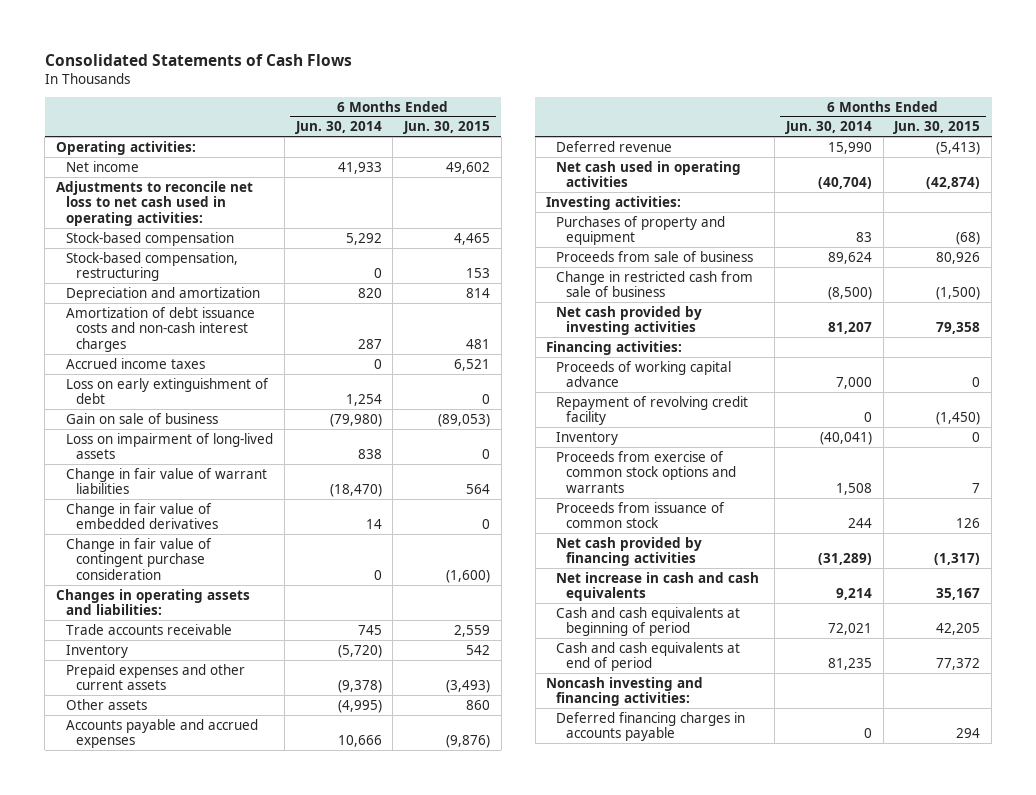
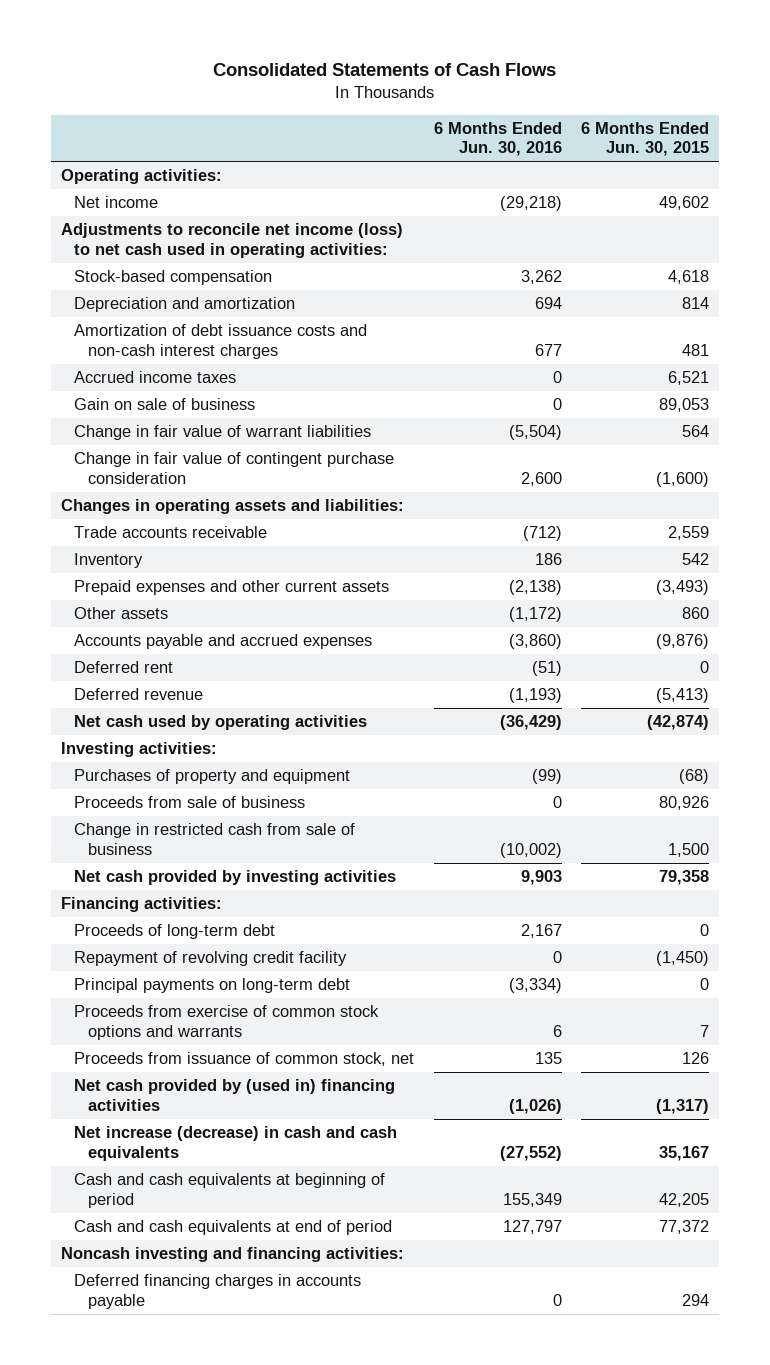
[294,121,382,135] Jun. 30, 2014 -> none
none -> [433,121,562,157] 6 Months Ended Jun. 30, 2016
[65,251,238,282] Stock-based compensation, restructuring -> none
[56,180,254,227] Adjustments to reconcile net loss to net cash used in operating activities: -> [60,223,403,258] Adjustments to reconcile net income (loss) to net cash used in operating activities:
[454,232,491,245] 4,465 -> [668,270,710,285] 4,618
[65,377,269,405] Loss on early extinguishment of debt -> none
[65,432,273,460] Loss on impairment of long-lived assets -> none
[438,413,491,427] (89,053) -> [659,398,710,413] 89,053
[65,502,218,530] Change in fair value of embedded derivatives -> none
none -> [74,661,174,674] Deferred rent
[556,160,742,188] Net cash used in operating activities -> [74,715,368,731] Net cash used by operating activities
[936,287,981,301] (1,500) -> [668,842,710,857] 1,500
[556,360,732,388] Proceeds of working capital advance -> none
none -> [74,924,276,940] Proceeds of long-term debt
[556,431,619,445] Inventory -> [74,978,351,994] Principal payments on long-term debt
[556,501,726,529] Proceeds from issuance of common stock -> [74,1052,415,1067] Proceeds from issuance of common stock, net
[556,536,703,567] Net cash provided by financing activities -> [74,1079,396,1111] Net cash provided by (used in) financing activities
[556,571,760,602] Net increase in cash and cash equivalents -> [74,1126,398,1161] Net increase (decrease) in cash and cash equivalents

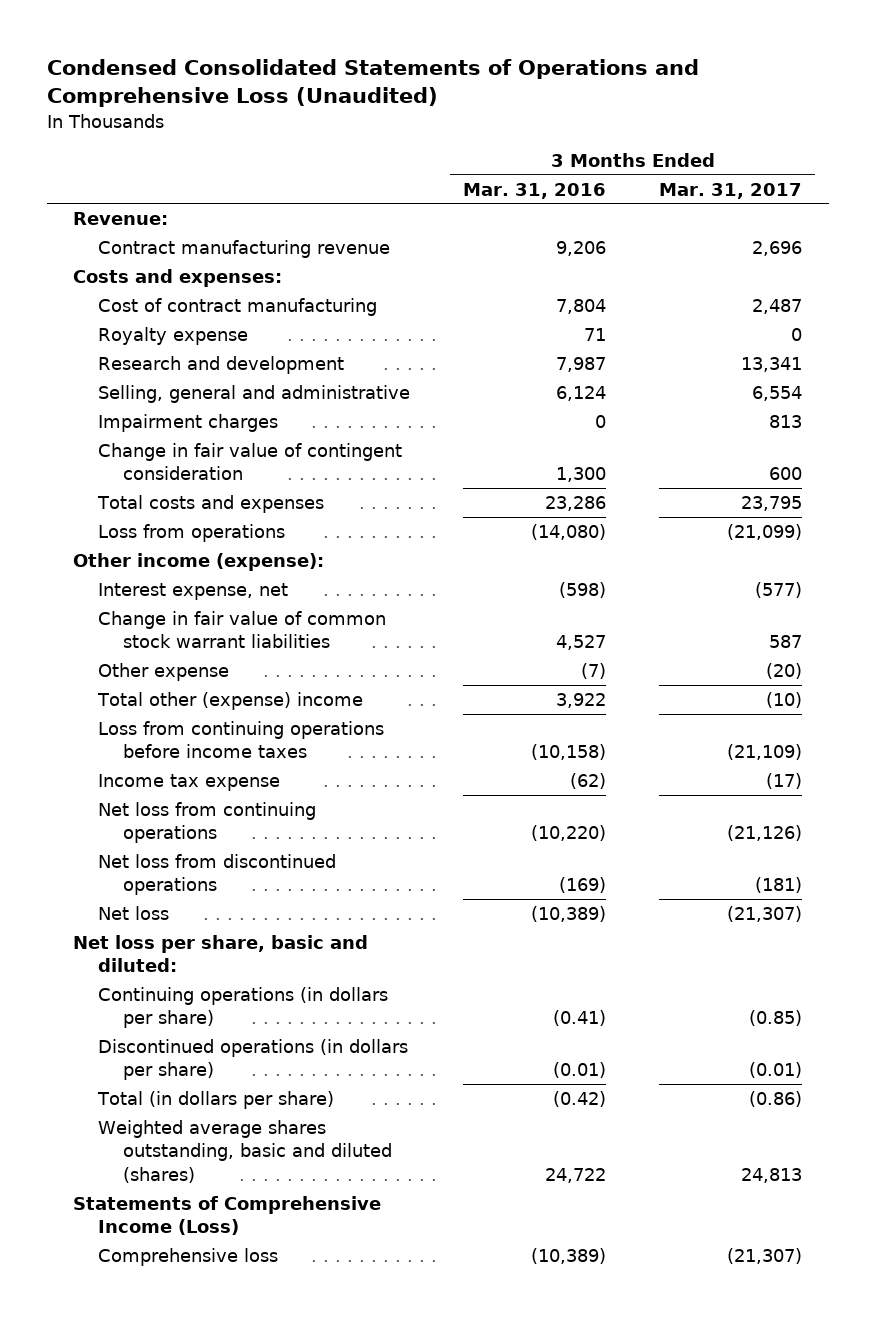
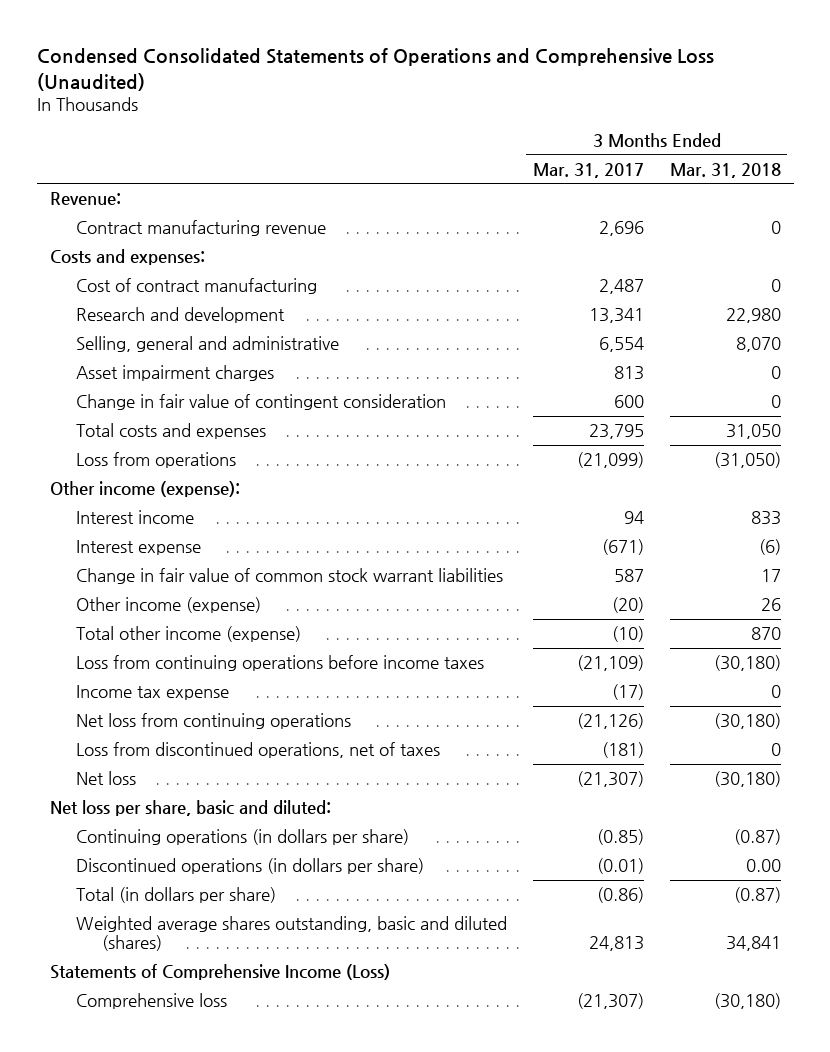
[463,182,607,199] Mar. 31, 2016 -> none
none -> [669,162,781,178] Mar. 31, 2018
[98,327,249,346] Royalty expense -> none
[98,414,279,433] Impairment charges -> [75,365,274,382] Asset impairment charges
none -> [75,510,194,525] Interest income
[98,583,289,601] Interest expense, net -> [75,540,201,556] Interest expense
[755,582,803,599] (577) -> [601,539,644,556] (671)
[98,663,230,682] Other expense -> [75,597,261,614] Other income (expense)
[97,692,364,711] Total other (expense) income -> [75,626,301,643] Total other income (expense)
[98,854,337,896] Net loss from discontinued operations -> [75,742,440,759] Loss from discontinued operations, net of taxes

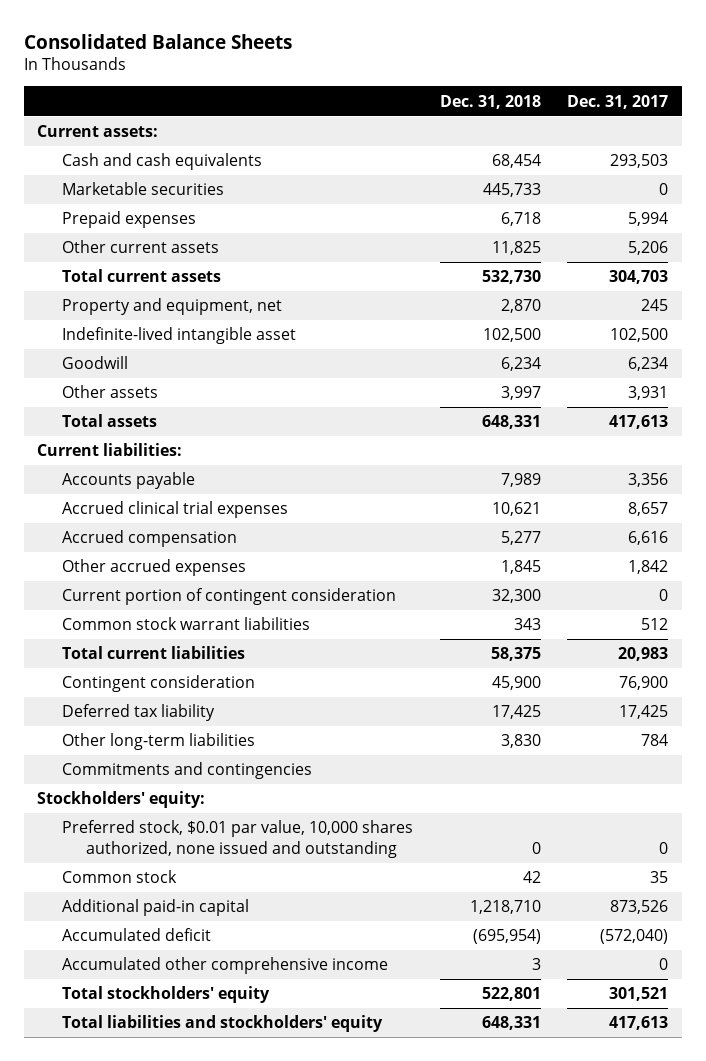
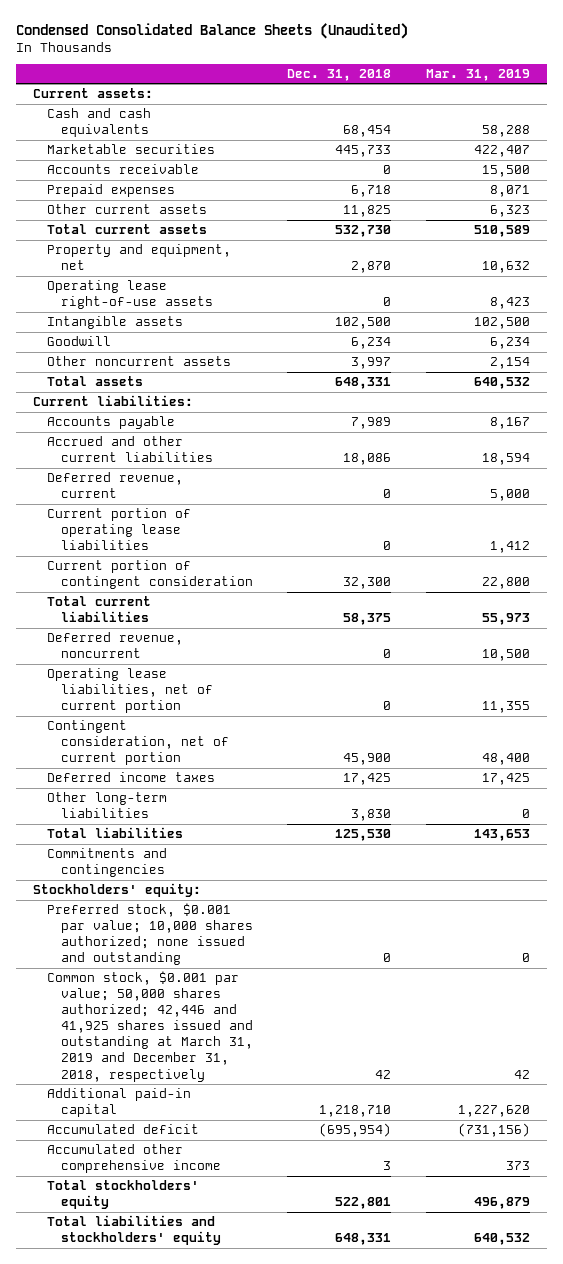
[23,33,292,49] Consolidated Balance Sheets -> [15,22,408,39] Condensed Consolidated Balance Sheets (Unaudited)
[567,94,669,109] Dec. 31, 2017 -> none
none -> [426,68,531,81] Mar. 31, 2019
none -> [46,164,199,175] Accounts receivable
none -> [46,280,213,310] Operating lease right-of-use assets
[61,327,296,345] Indefinite-lived intangible asset -> [46,316,183,330] Intangible assets
[61,385,158,399] Other assets -> [46,356,231,367] Other noncurrent assets
[61,501,288,519] Accrued clinical trial expenses -> none
[61,530,237,548] Accrued compensation -> none
[61,559,246,577] Other accrued expenses -> none
none -> [46,436,213,463] Accrued and other current liabilities
none -> [46,472,183,499] Deferred revenue, current
none -> [46,508,191,551] Current portion of operating lease liabilities
[61,617,310,631] Common stock warrant liabilities -> none
none -> [46,632,183,659] Deferred revenue, noncurrent
none -> [46,668,213,714] Operating lease liabilities, net of current portion
[61,675,255,693] Contingent consideration -> [46,720,229,766] Contingent consideration, net of current portion
[61,704,215,722] Deferred tax liability -> [46,772,215,783] Deferred income taxes
none -> [46,827,183,839] Total liabilities
[61,820,413,858] Preferred stock, $0.01 par value, 10,000 shares authorized, none issued and outstanding -> [46,903,253,966] Preferred stock, $0.001 par value; 10,000 shares authorized; none issued and outstanding
[61,870,177,884] Common stock -> [46,971,253,1082] Common stock, $0.001 par value; 50,000 shares authorized; 42,446 and 41,925 shares issued and outstanding at March 31, 2019 and December 31, 2018, respectively

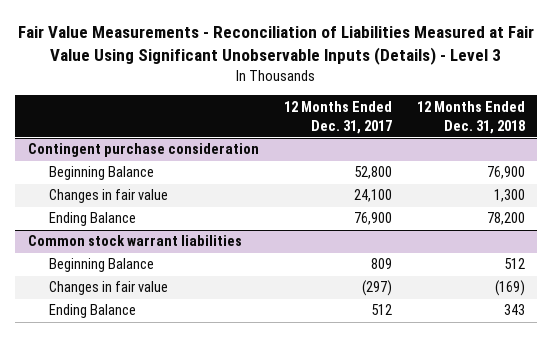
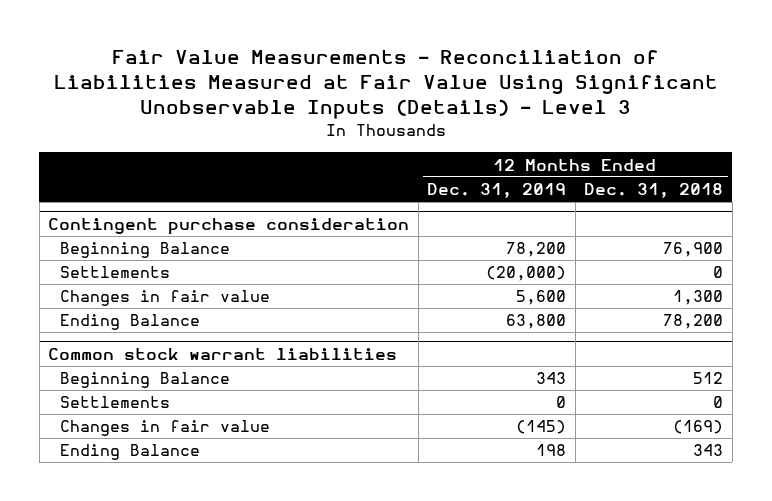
[283,100,392,134] 12 Months Ended Dec. 31, 2017 -> none
none -> [427,183,567,199] Dec. 31, 2019
none -> [60,266,171,279] Settlements
none -> [60,396,171,409] Settlements

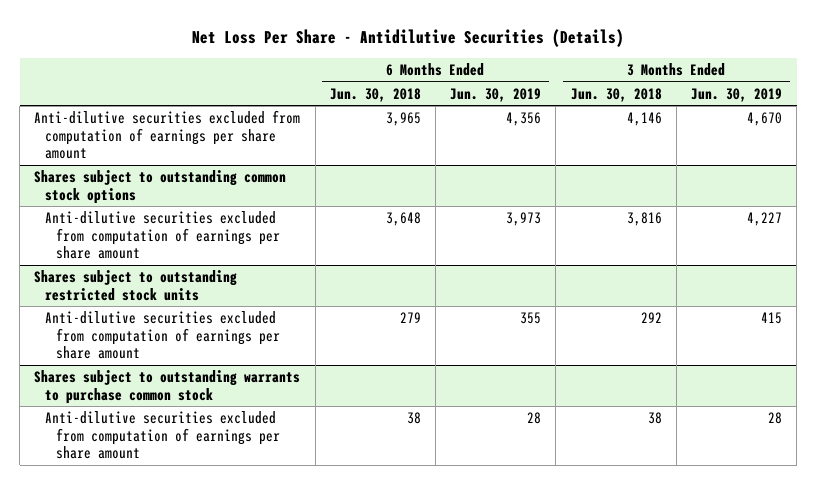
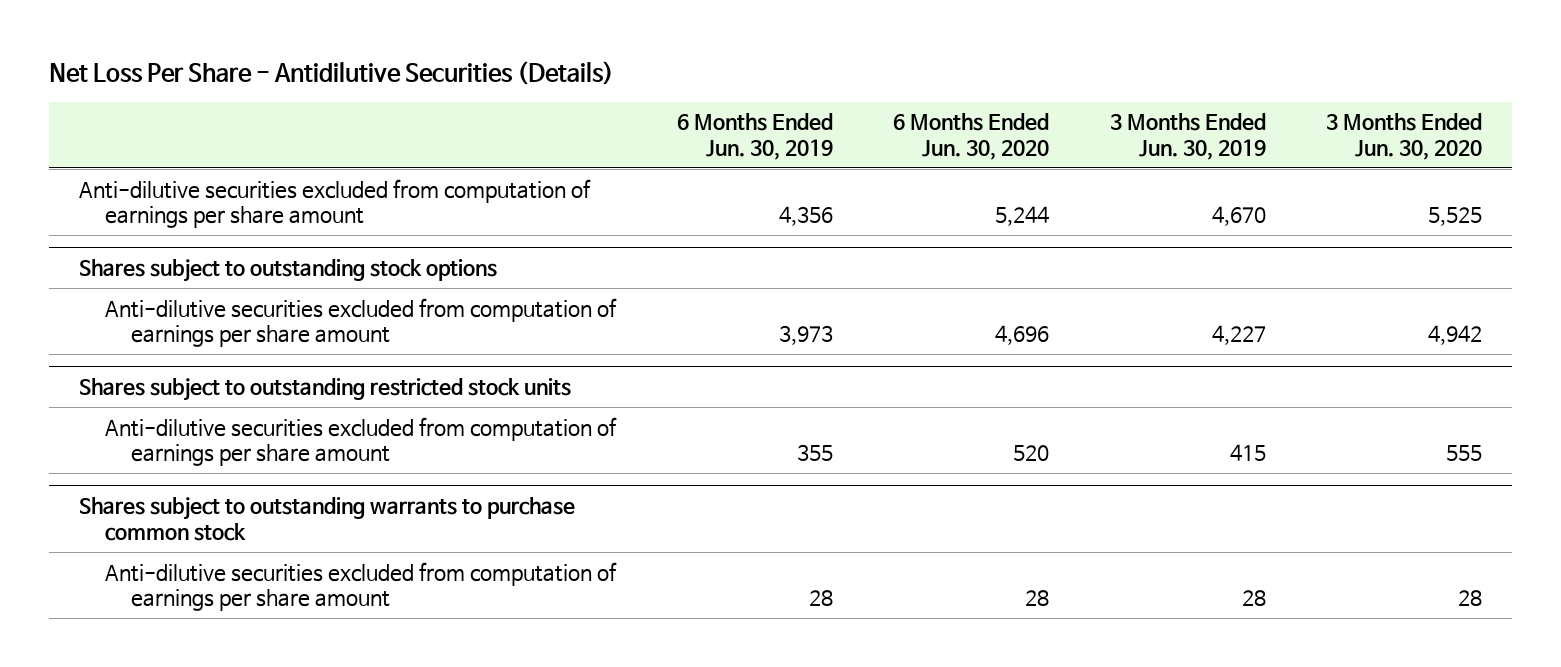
[329,87,421,102] Jun. 30, 2018 -> none
[570,87,662,102] Jun. 30, 2018 -> none
none -> [893,113,1050,161] 6 Months Ended Jun. 30, 2020
none -> [1326,113,1483,161] 3 Months Ended Jun. 30, 2020
[34,170,287,204] Shares subject to outstanding common stock options -> [78,259,497,283] Shares subject to outstanding stock options

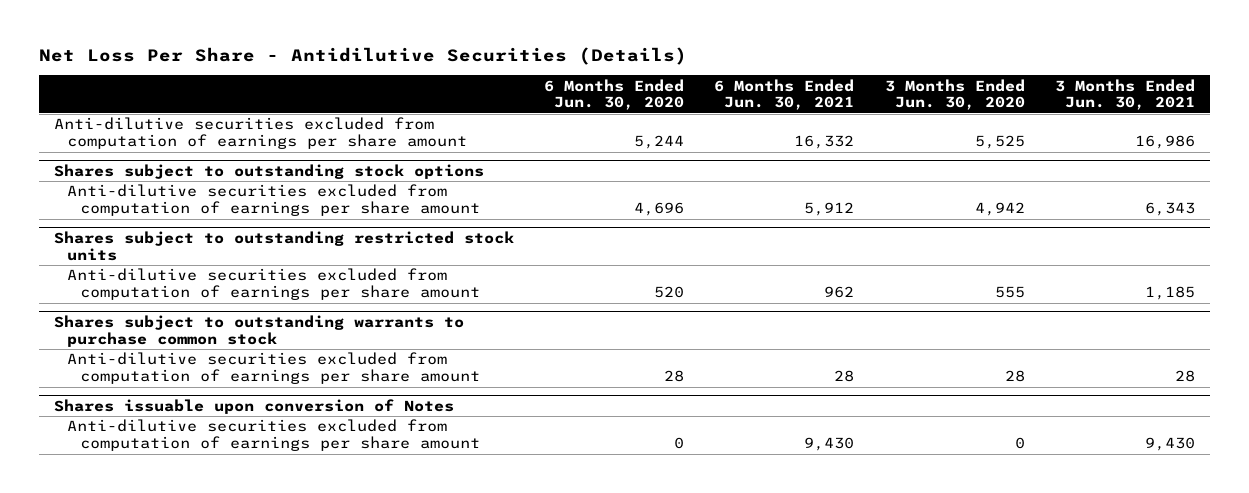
[676,113,833,161] 6 Months Ended Jun. 30, 2019 -> none
[1109,113,1266,161] 3 Months Ended Jun. 30, 2019 -> none
none -> [714,78,855,111] 6 Months Ended Jun. 30, 2021
none -> [1054,78,1195,111] 3 Months Ended Jun. 30, 2021
none -> [53,398,454,414] Shares issuable upon conversion of Notes
none -> [67,419,481,452] Anti-dilutive securities excluded from computation of earnings per share amount

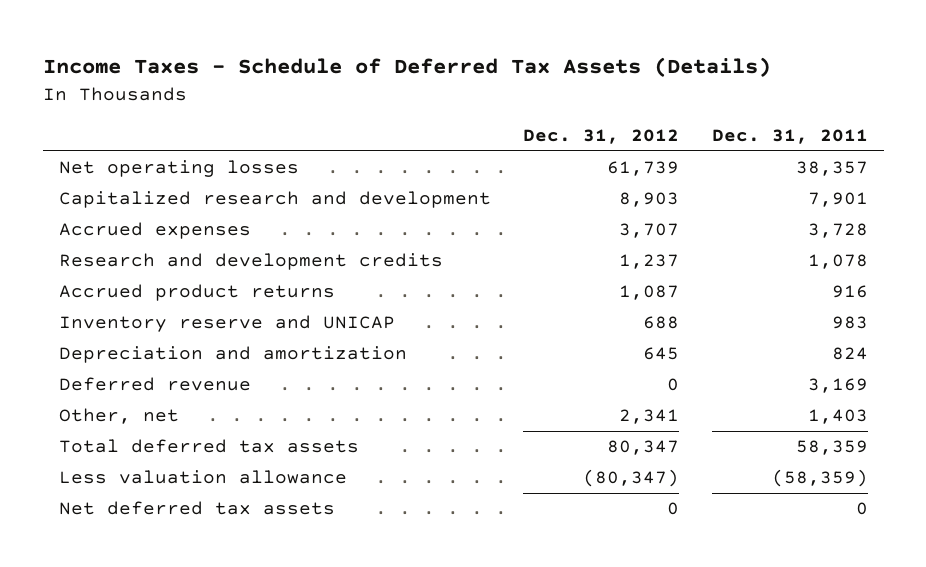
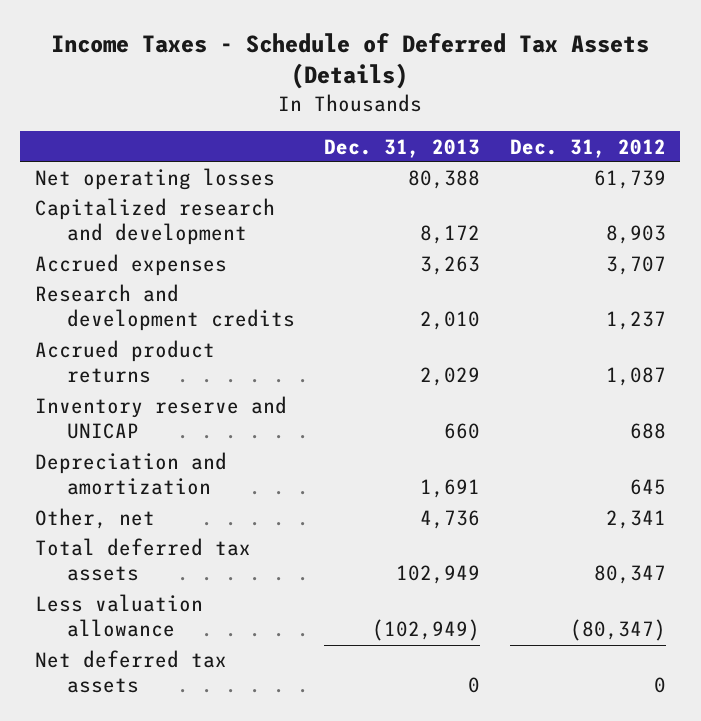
[711,128,868,144] Dec. 31, 2011 -> none
none -> [324,138,481,158] Dec. 31, 2013
[58,377,251,392] Deferred revenue -> none

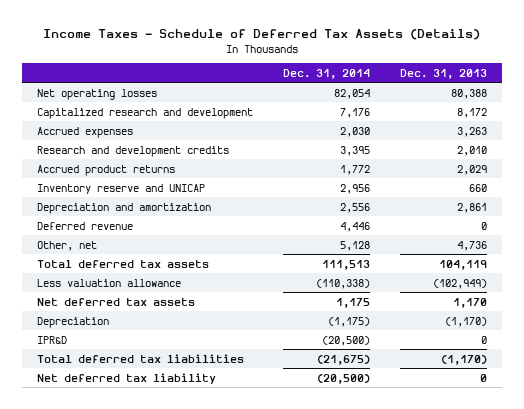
[509,138,666,158] Dec. 31, 2012 -> none
none -> [282,68,370,79] Dec. 31, 2014
[420,479,481,499] 1,691 -> [456,202,487,213] 2,861
none -> [36,221,133,230] Deferred revenue
[396,565,481,585] 102,949 -> [438,259,487,270] 104,119
[468,677,481,694] 0 -> [452,297,487,308] 1,170
none -> [36,316,109,328] Depreciation
none -> [36,335,67,344] IPR&D
none -> [36,353,244,363] Total deferred tax liabilities
none -> [36,372,216,384] Net deferred tax liability

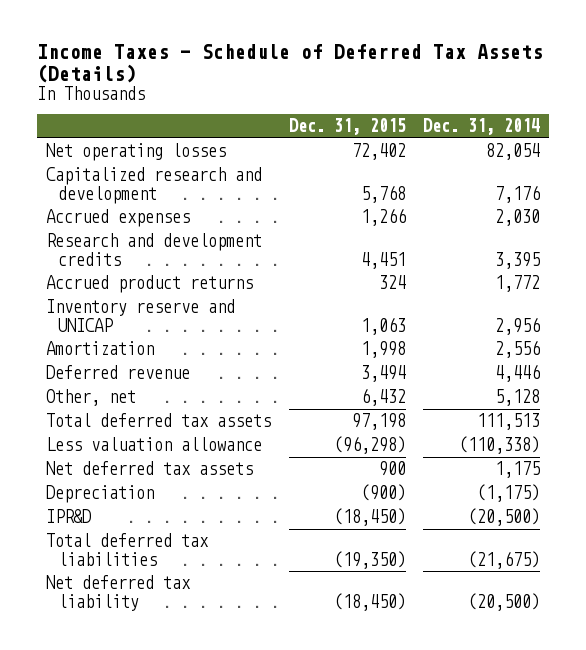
[399,68,487,79] Dec. 31, 2013 -> none
none -> [288,118,406,136] Dec. 31, 2015
[36,202,211,214] Depreciation and amortization -> [46,341,155,356] Amortization

